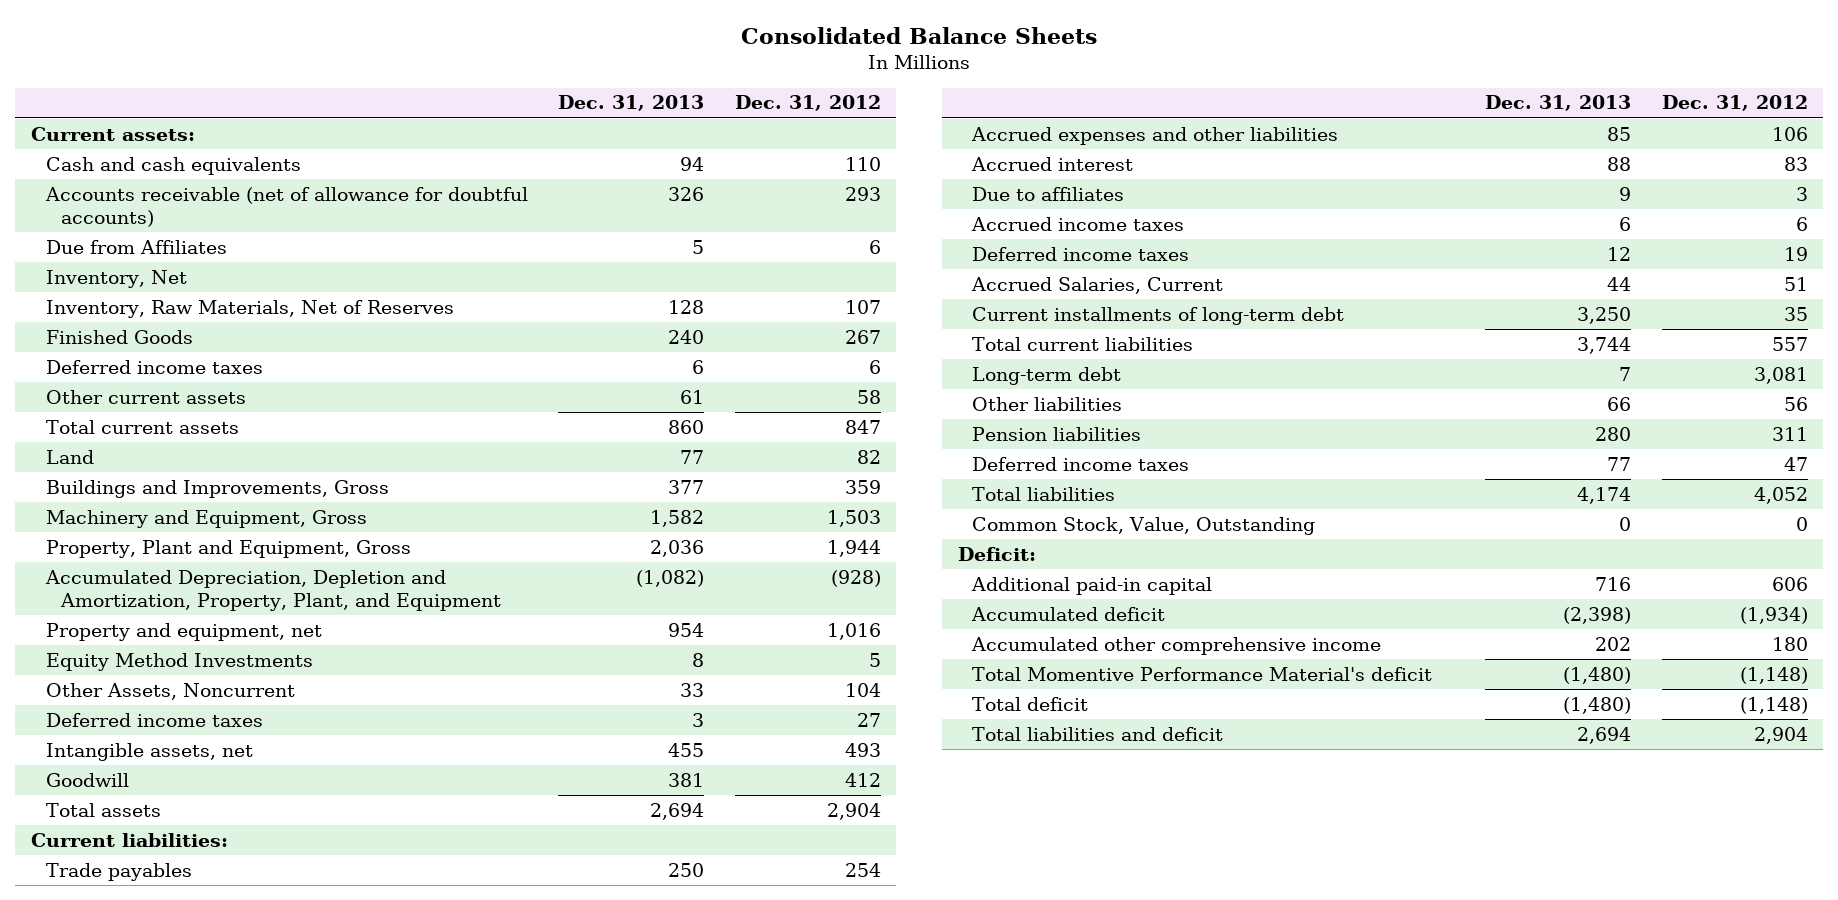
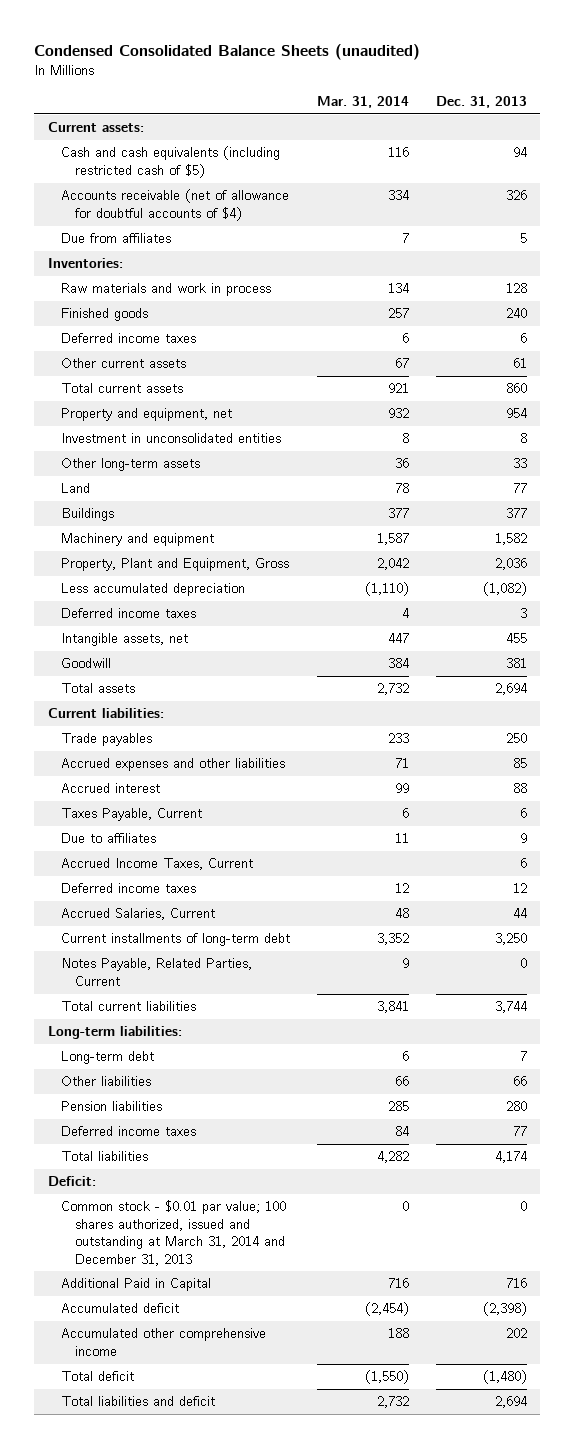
[741,27,1098,45] Consolidated Balance Sheets -> [34,43,421,60] Condensed Consolidated Balance Sheets (unaudited)
[734,95,881,112] Dec. 31, 2012 -> none
none -> [317,95,410,108] Mar. 31, 2014
[45,269,187,288] Inventory, Net -> none
[45,156,301,175] Cash and cash equivalents -> [61,146,281,178] Cash and cash equivalents (including restricted cash of $5)
[44,186,528,227] Accounts receivable (net of allowance for doubtful accounts) -> [61,189,290,221] Accounts receivable (net of allowance for doubtful accounts of $4)
[45,239,227,254] Due from Affiliates -> [61,233,172,244] Due from affiliates
none -> [47,258,123,269] Inventories:
[45,299,454,318] Inventory, Raw Materials, Net of Reserves -> [61,283,272,297] Raw materials and work in process
[45,329,193,344] Finished Goods -> [61,308,149,322] Finished goods
[45,622,322,641] Property and equipment, net -> [61,408,233,422] Property and equipment, net
none -> [61,433,282,444] Investment in unconsolidated entities
none -> [61,458,201,472] Other long-term assets
[45,479,389,498] Buildings and Improvements, Gross -> [61,508,115,522] Buildings
[45,509,367,528] Machinery and Equipment, Gross -> [61,533,215,547] Machinery and equipment
[45,652,313,671] Equity Method Investments -> none
[45,682,295,700] Other Assets, Noncurrent -> none
[44,569,501,611] Accumulated Depreciation, Depletion and Amortization, Property, Plant, and Equipment -> [61,583,246,597] Less accumulated depreciation
none -> [61,808,203,822] Taxes Payable, Current
[971,216,1185,231] Accrued income taxes -> [61,858,254,871] Accrued Income Taxes, Current
none -> [61,958,253,986] Notes Payable, Related Parties, Current
none -> [47,1026,182,1040] Long-term liabilities:
[972,516,1316,535] Common Stock, Value, Outstanding -> none
none -> [61,1200,287,1266] Common stock - $0.01 par value; 100 shares authorized, issued and outstanding at March 31, 2014 and December 31, 2013
[971,576,1213,595] Additional paid-in capital -> [61,1278,212,1292] Additional Paid in Capital
[972,666,1433,681] Total Momentive Performance Material's deficit -> none

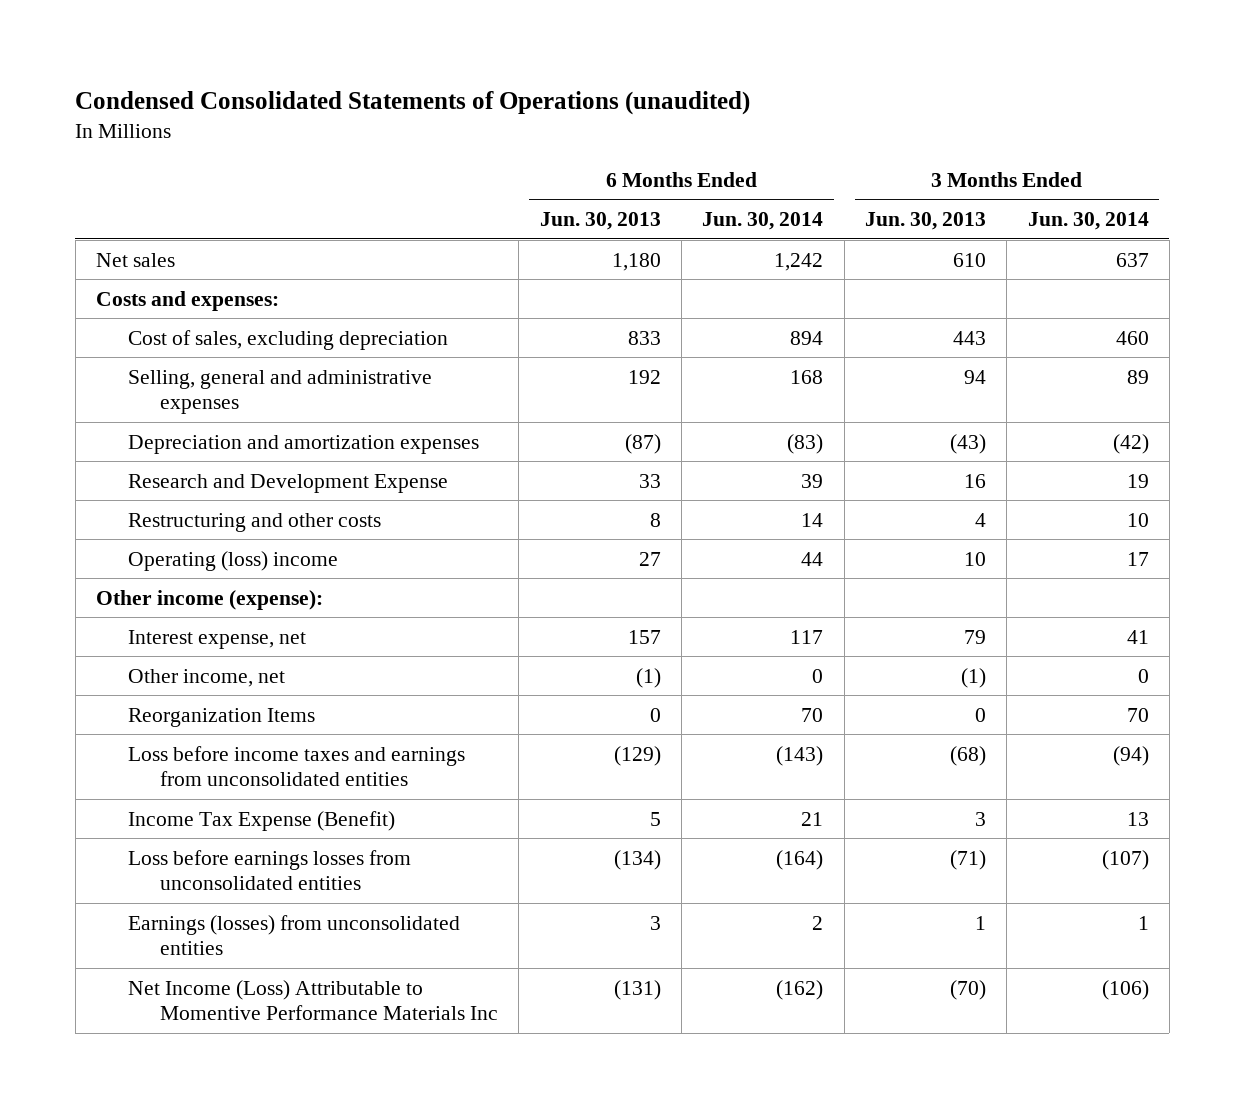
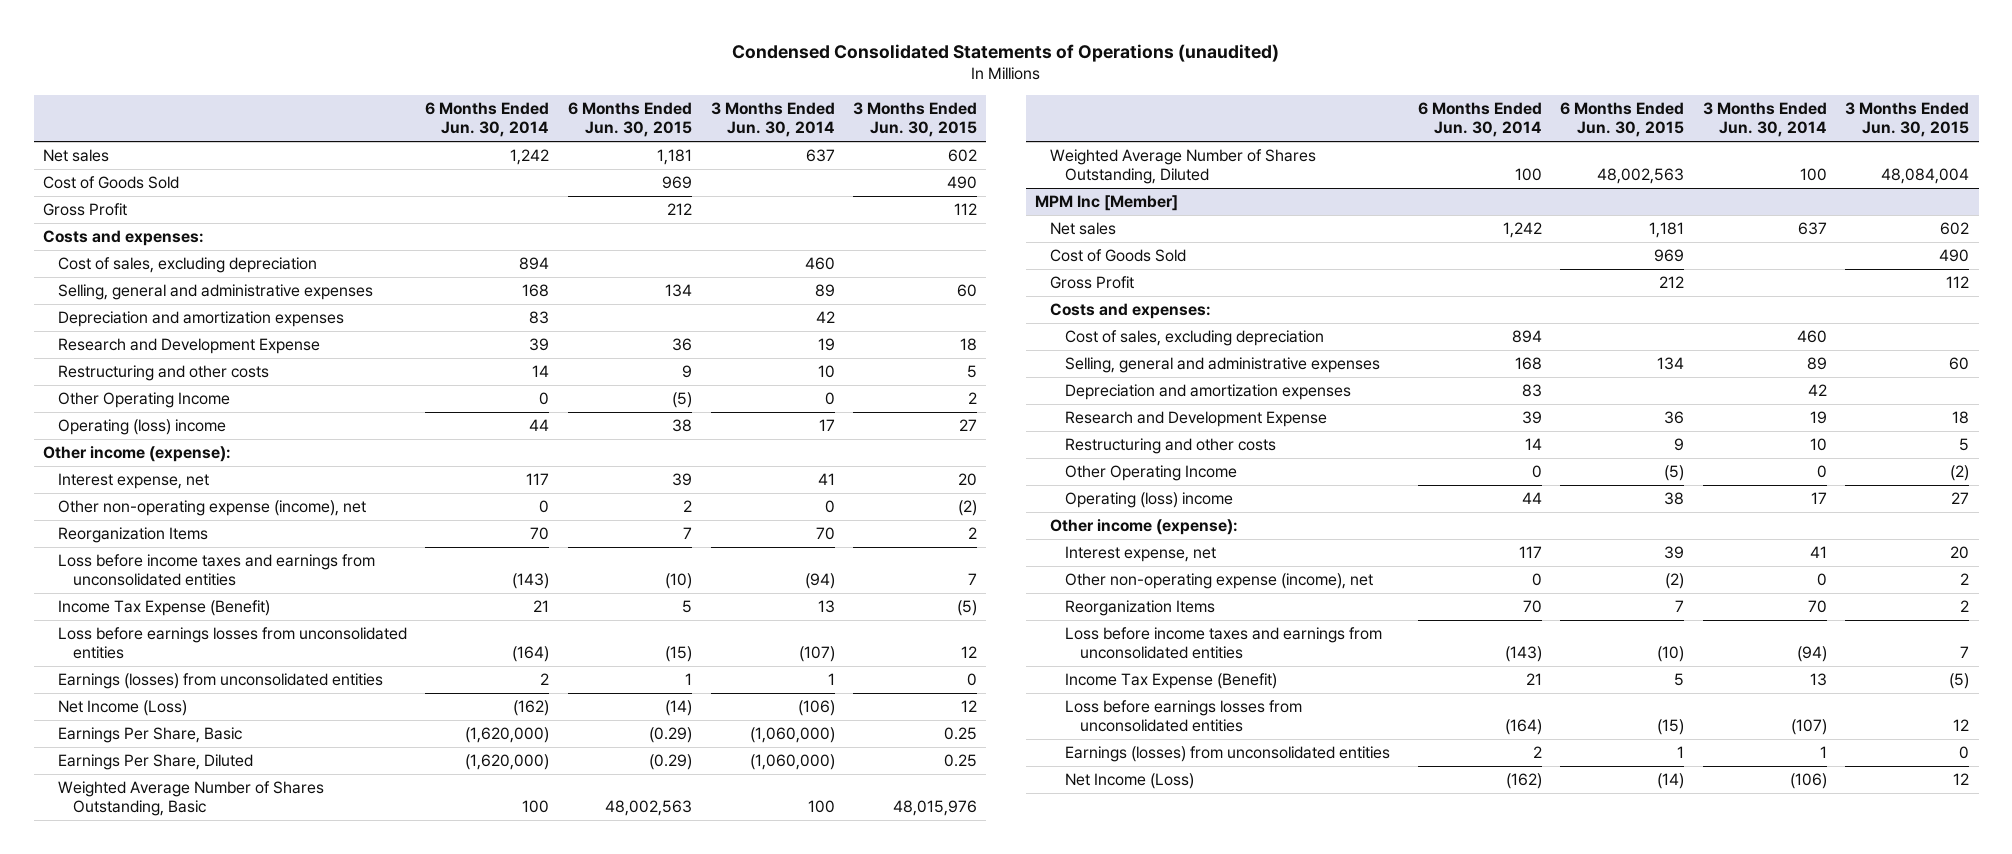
[539,212,661,231] Jun. 30, 2013 -> none
[865,212,987,231] Jun. 30, 2013 -> none
none -> [567,102,692,138] 6 Months Ended Jun. 30, 2015
none -> [853,102,978,138] 3 Months Ended Jun. 30, 2015
none -> [42,176,179,190] Cost of Goods Sold
none -> [42,203,127,217] Gross Profit
[787,433,824,454] (83) -> [529,311,550,325] 83
[1112,433,1149,454] (42) -> [815,311,835,324] 42
none -> [57,392,230,409] Other Operating Income
[128,668,286,687] Other income, net -> [57,500,366,517] Other non-operating expense (income), net
[128,979,499,1020] Net Income (Loss) Attributable to Momentive Performance Materials Inc -> [57,700,187,717] Net Income (Loss)
none -> [57,727,242,744] Earnings Per Share, Basic
none -> [57,754,253,771] Earnings Per Share, Diluted
none -> [57,781,324,817] Weighted Average Number of Shares Outstanding, Basic
none -> [1050,149,1317,185] Weighted Average Number of Shares Outstanding, Diluted
none -> [1035,195,1179,212] MPM Inc [Member]
none -> [1050,222,1117,236] Net sales
none -> [1050,249,1187,263] Cost of Goods Sold
none -> [1050,276,1135,290] Gross Profit
none -> [1050,303,1212,320] Costs and expenses:
none -> [1064,330,1324,347] Cost of sales, excluding depreciation
none -> [1064,357,1380,374] Selling, general and administrative expenses
none -> [1064,384,1351,401] Depreciation and amortization expenses
none -> [1064,411,1327,428] Research and Development Expense
none -> [1064,438,1276,455] Restructuring and other costs
none -> [1064,465,1237,482] Other Operating Income
none -> [1064,492,1233,509] Operating (loss) income
none -> [1050,519,1239,536] Other income (expense):
none -> [1064,546,1216,563] Interest expense, net
none -> [1064,573,1373,590] Other non-operating expense (income), net
none -> [1064,600,1215,617] Reorganization Items
none -> [1064,627,1382,660] Loss before income taxes and earnings from unconsolidated entities
none -> [1064,673,1277,690] Income Tax Expense (Benefit)
none -> [1064,700,1302,733] Loss before earnings losses from unconsolidated entities
none -> [1064,746,1390,763] Earnings (losses) from unconsolidated entities
none -> [1064,773,1194,790] Net Income (Loss)

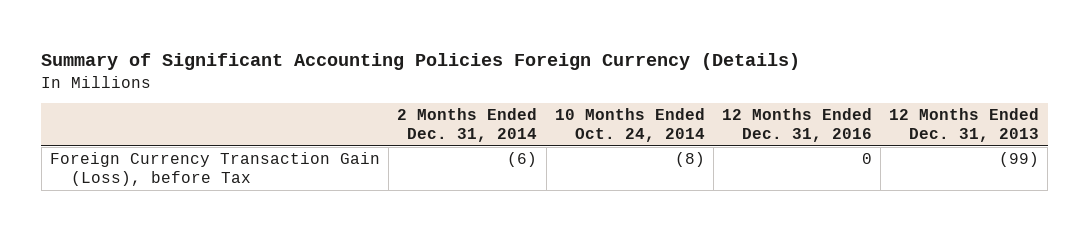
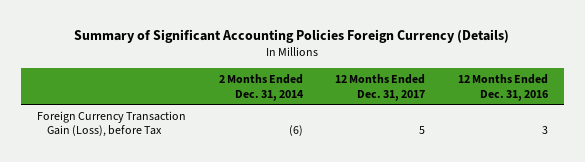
[554,108,705,143] 10 Months Ended Oct. 24, 2014 -> none
[889,108,1040,143] 12 Months Ended Dec. 31, 2013 -> none
none -> [335,74,426,101] 12 Months Ended Dec. 31, 2017
[861,153,872,165] 0 -> [541,126,548,135] 3

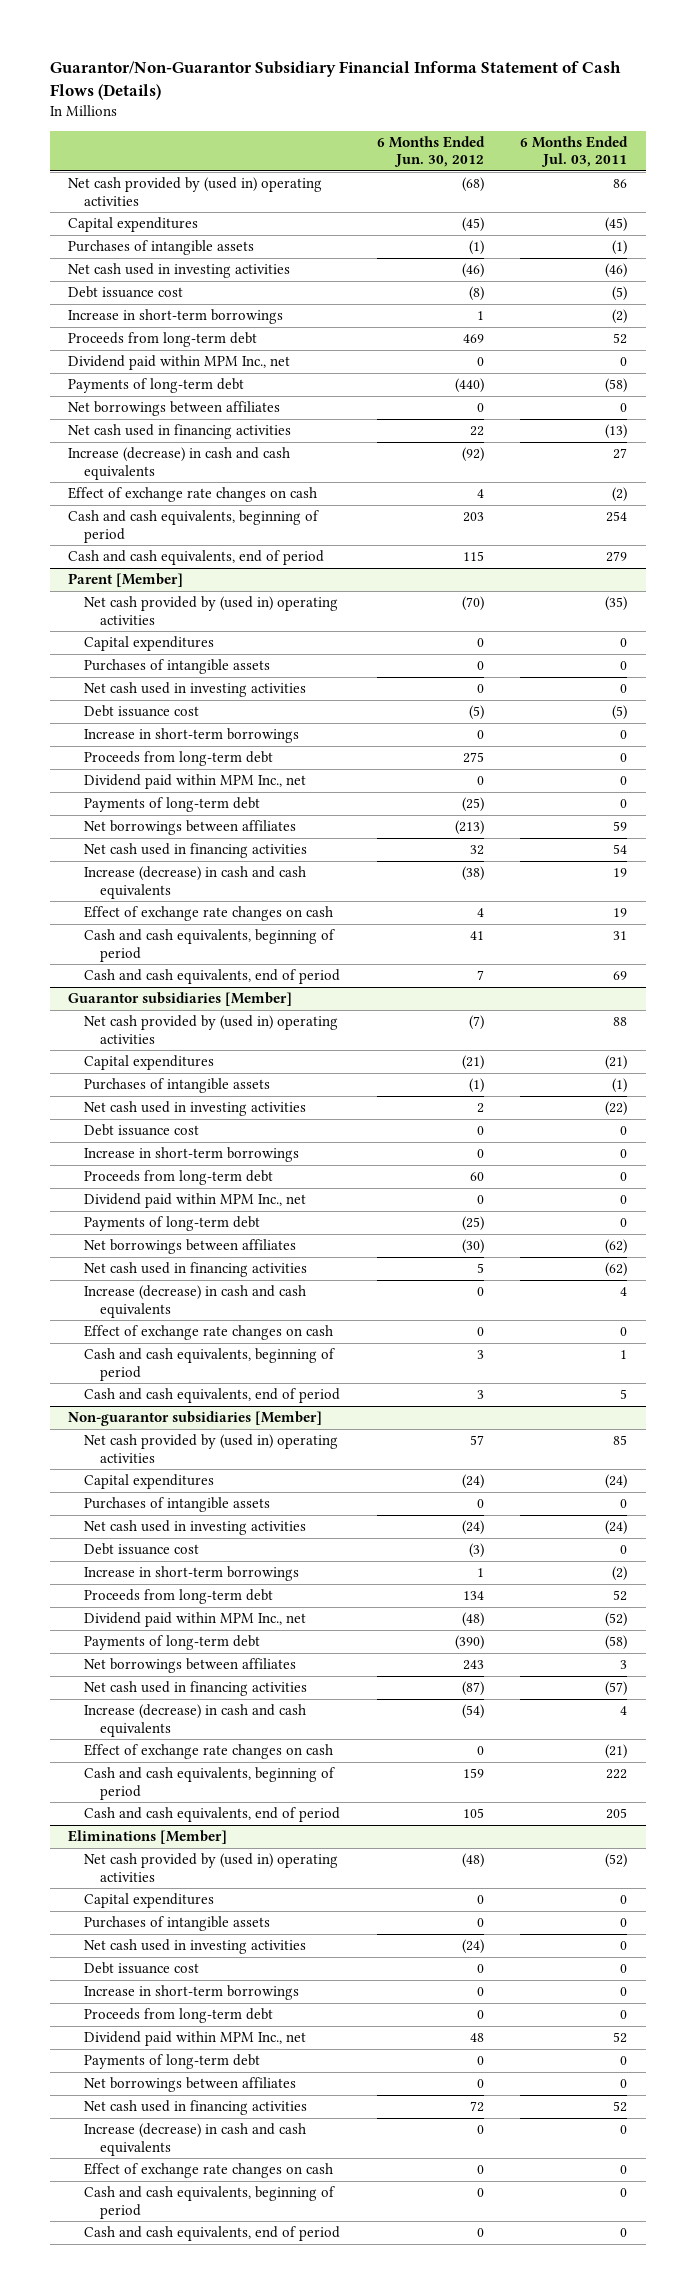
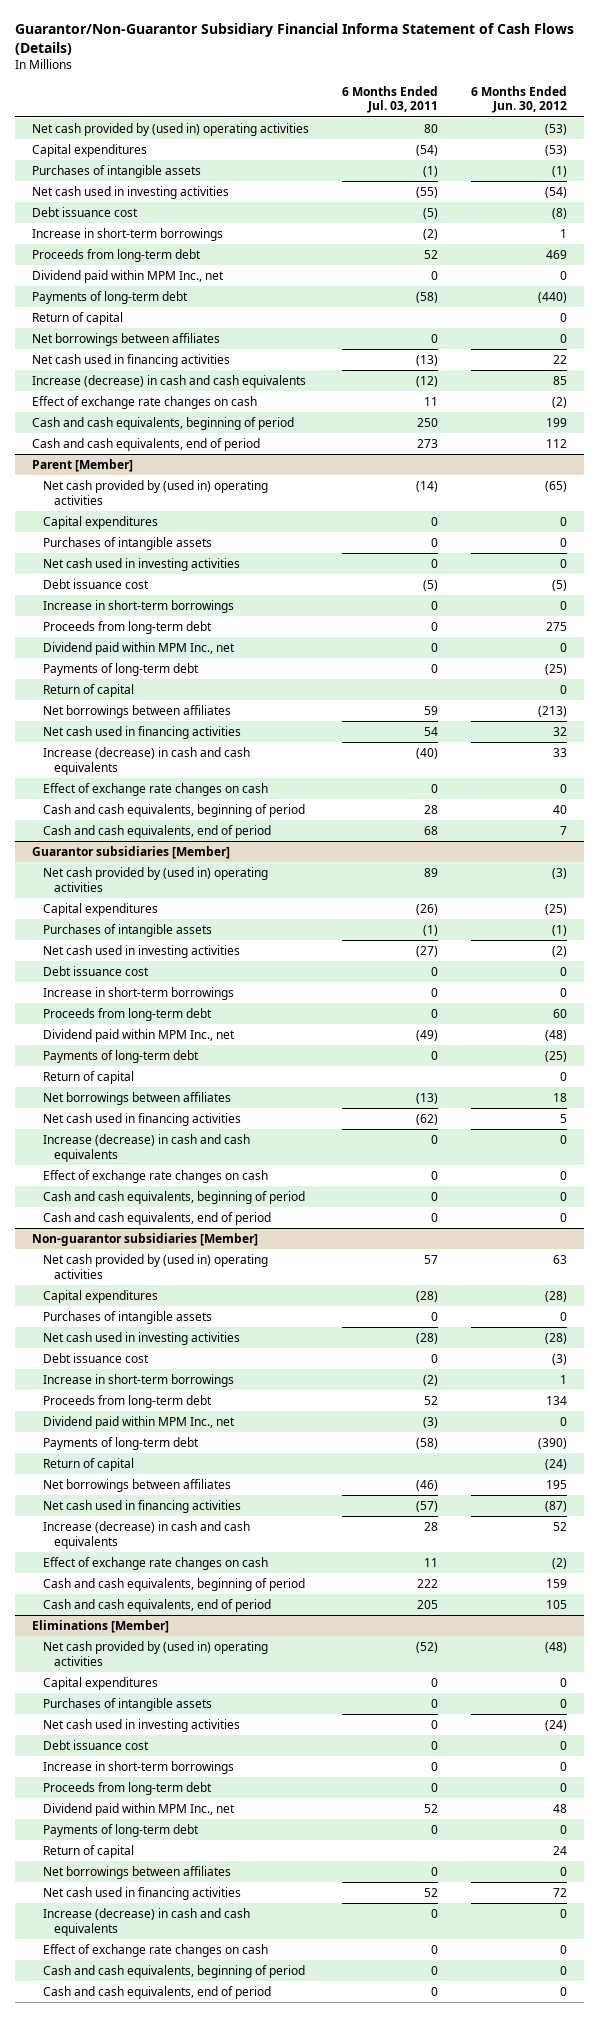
[461,177,484,193] (68) -> [544,124,567,136] (53)
[613,179,628,189] 86 -> [423,124,438,134] 80
[461,217,484,233] (45) -> [544,145,567,157] (53)
[605,217,628,233] (45) -> [415,145,438,157] (54)
[461,263,484,279] (46) -> [544,187,567,199] (54)
[605,263,628,279] (46) -> [415,187,438,199] (55)
none -> [31,312,123,326] Return of capital
[461,447,484,463] (92) -> [552,376,567,386] 85
[613,448,628,460] 27 -> [415,376,438,388] (12)
[476,489,484,499] 4 -> [551,397,567,409] (2)
[612,487,628,503] (2) -> [423,397,438,407] 11
[462,512,484,523] 203 -> [545,418,567,428] 199
[606,511,628,523] 254 -> [416,418,438,428] 250
[462,551,484,562] 115 -> [545,439,567,449] 112
[606,551,628,563] 279 -> [416,439,438,449] 273
[461,596,484,612] (70) -> [544,481,567,493] (65)
[605,596,628,612] (35) -> [415,481,438,493] (14)
none -> [42,684,134,698] Return of capital
[461,866,484,882] (38) -> [552,748,567,758] 33
[613,868,628,878] 19 -> [415,748,438,760] (40)
[476,908,484,918] 4 -> [559,784,567,794] 0
[613,908,628,918] 19 -> [430,784,438,794] 0
[469,931,484,941] 41 -> [552,805,567,815] 40
[613,931,628,941] 31 -> [423,805,438,815] 28
[613,971,628,981] 69 -> [423,826,438,836] 68
[468,1015,484,1031] (7) -> [551,868,567,880] (3)
[613,1017,628,1027] 88 -> [423,868,438,878] 89
[461,1055,484,1071] (21) -> [544,904,567,916] (25)
[605,1055,628,1071] (21) -> [415,904,438,916] (26)
[476,1103,484,1114] 2 -> [551,946,567,958] (2)
[605,1101,628,1117] (22) -> [415,946,438,958] (27)
[476,1195,484,1205] 0 -> [544,1030,567,1042] (48)
[620,1195,628,1205] 0 -> [415,1030,438,1042] (49)
none -> [42,1071,134,1085] Return of capital
[461,1239,484,1255] (30) -> [552,1093,567,1103] 18
[605,1239,628,1255] (62) -> [415,1093,438,1105] (13)
[620,1287,628,1297] 4 -> [430,1135,438,1145] 0
[476,1350,484,1360] 3 -> [559,1192,567,1202] 0
[620,1350,628,1360] 1 -> [430,1192,438,1202] 0
[476,1390,484,1400] 3 -> [559,1213,567,1223] 0
[620,1389,628,1400] 5 -> [430,1213,438,1223] 0
[469,1435,484,1446] 57 -> [552,1255,567,1265] 63
[613,1435,628,1446] 85 -> [423,1255,438,1265] 57
[461,1474,484,1490] (24) -> [544,1291,567,1303] (28)
[605,1474,628,1490] (24) -> [415,1291,438,1303] (28)
[461,1520,484,1536] (24) -> [544,1333,567,1345] (28)
[605,1520,628,1536] (24) -> [415,1333,438,1345] (28)
[461,1612,484,1628] (48) -> [559,1417,567,1427] 0
[605,1612,628,1628] (52) -> [422,1417,438,1429] (3)
none -> [42,1458,134,1472] Return of capital
[462,1660,484,1671] 243 -> [545,1480,567,1490] 195
[620,1660,628,1670] 3 -> [415,1480,438,1492] (46)
[461,1704,484,1720] (54) -> [552,1522,567,1532] 52
[620,1706,628,1716] 4 -> [423,1522,438,1532] 28
[476,1746,484,1756] 0 -> [551,1558,567,1570] (2)
[605,1744,628,1760] (21) -> [423,1558,438,1568] 11
none -> [42,1845,134,1859] Return of capital

